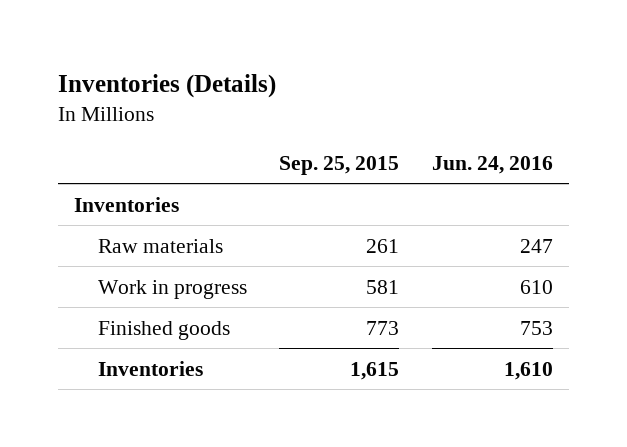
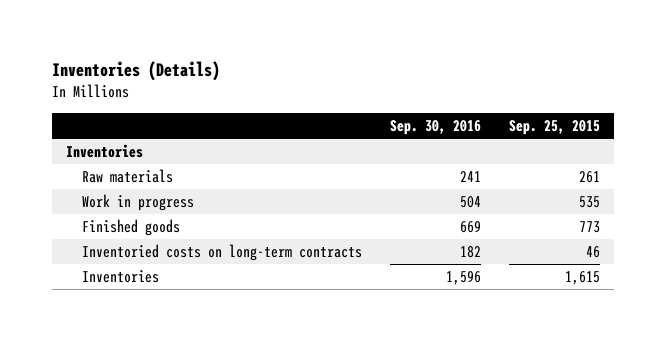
[431,155,553,174] Jun. 24, 2016 -> none
none -> [390,120,482,136] Sep. 30, 2016
[366,279,400,294] 581 -> [579,196,601,209] 535
none -> [82,244,363,262] Inventoried costs on long-term contracts

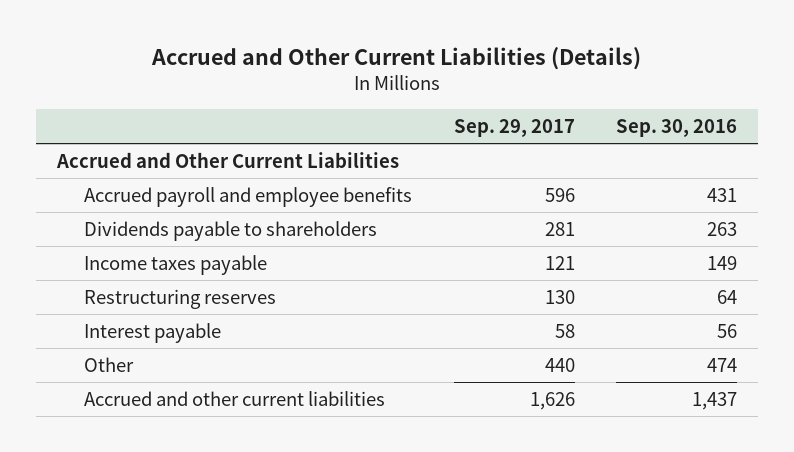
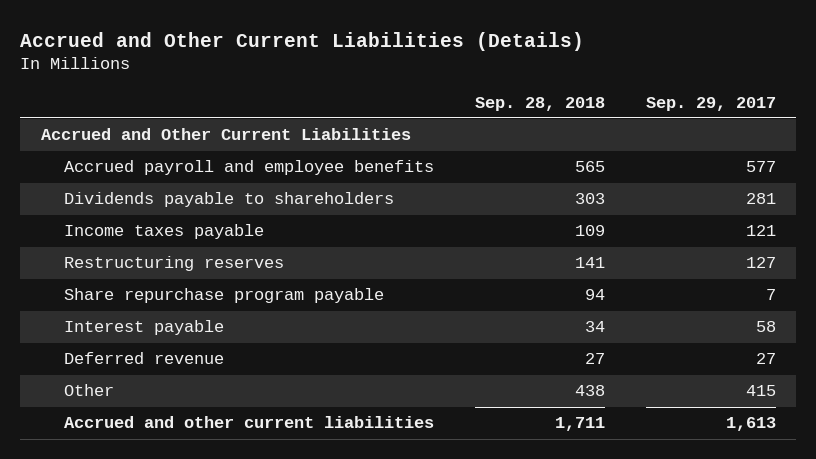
[616,118,738,137] Sep. 30, 2016 -> none
none -> [474,96,605,111] Sep. 28, 2018
[544,188,575,203] 596 -> [745,161,776,173] 577
[544,290,575,305] 130 -> [745,257,776,269] 127
none -> [64,288,385,304] Share repurchase program payable
none -> [64,352,225,365] Deferred revenue
[544,358,575,373] 440 -> [745,385,776,397] 415
[529,392,575,411] 1,626 -> [725,417,776,432] 1,613

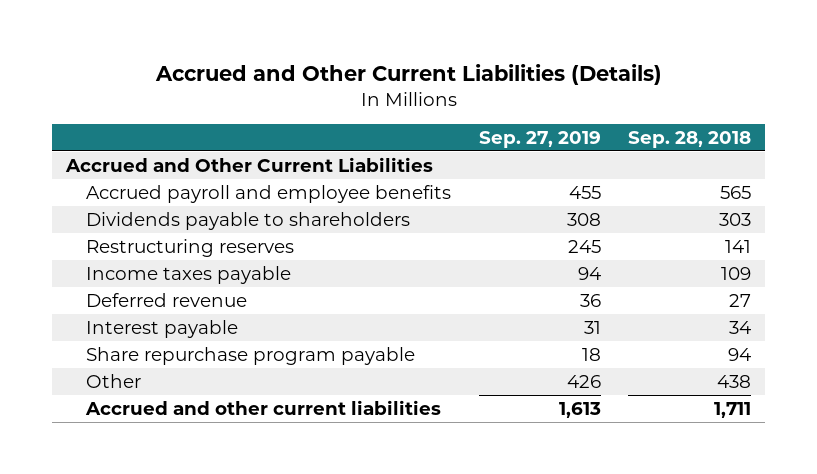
[645,96,776,111] Sep. 29, 2017 -> none
none -> [478,131,601,149] Sep. 27, 2019
[64,224,265,240] Income taxes payable -> [86,265,292,284] Income taxes payable
[64,320,225,336] Interest payable -> [86,319,239,338] Interest payable
[64,288,385,304] Share repurchase program payable -> [86,346,416,365] Share repurchase program payable

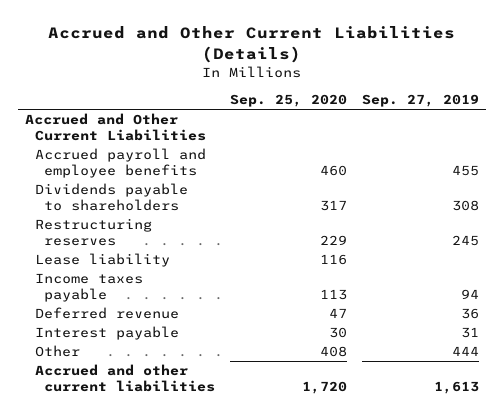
[628,131,752,149] Sep. 28, 2018 -> none
none -> [229,93,347,107] Sep. 25, 2020
none -> [34,253,170,268] Lease liability
[86,346,416,365] Share repurchase program payable -> none
[566,374,601,388] 426 -> [451,346,479,357] 444

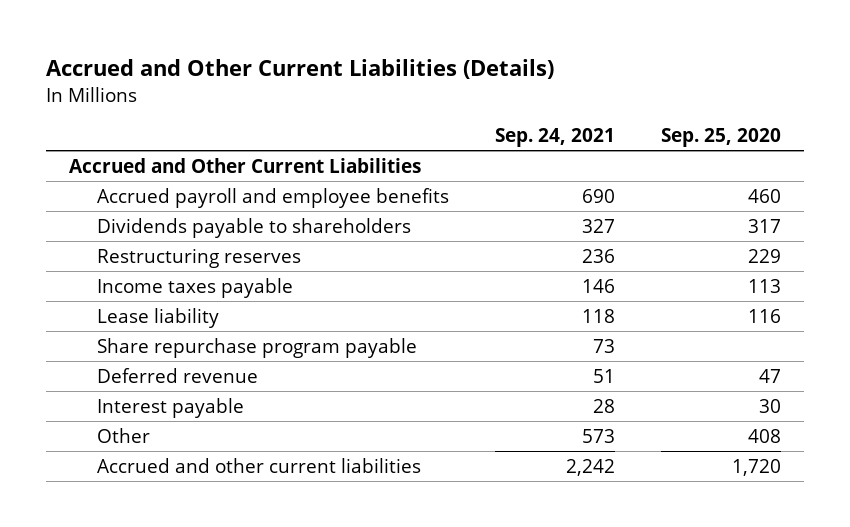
[361,93,479,107] Sep. 27, 2019 -> none
none -> [494,128,615,148] Sep. 24, 2021
[34,253,170,268] Lease liability -> [96,307,219,328] Lease liability
none -> [96,337,417,358] Share repurchase program payable

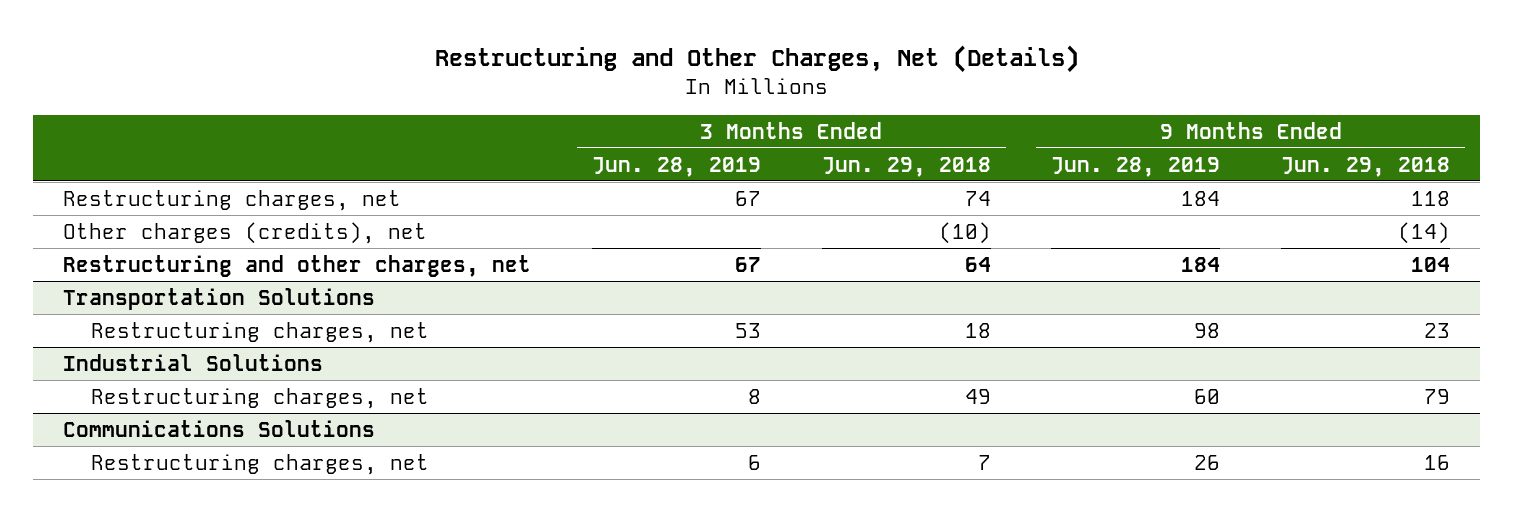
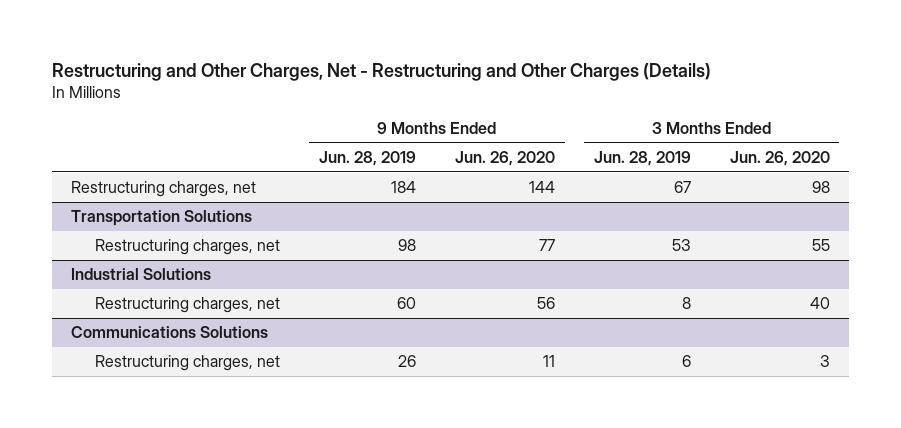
[434,44,1079,73] Restructuring and Other Charges, Net (Details) -> [51,62,711,81] Restructuring and Other Charges, Net - Restructuring and Other Charges (Details)
[821,156,991,177] Jun. 29, 2018 -> none
[1280,156,1450,177] Jun. 29, 2018 -> none
none -> [454,151,555,167] Jun. 26, 2020
none -> [729,151,830,167] Jun. 26, 2020
[63,221,428,244] Other charges (credits), net -> none
[63,254,532,277] Restructuring and other charges, net -> none

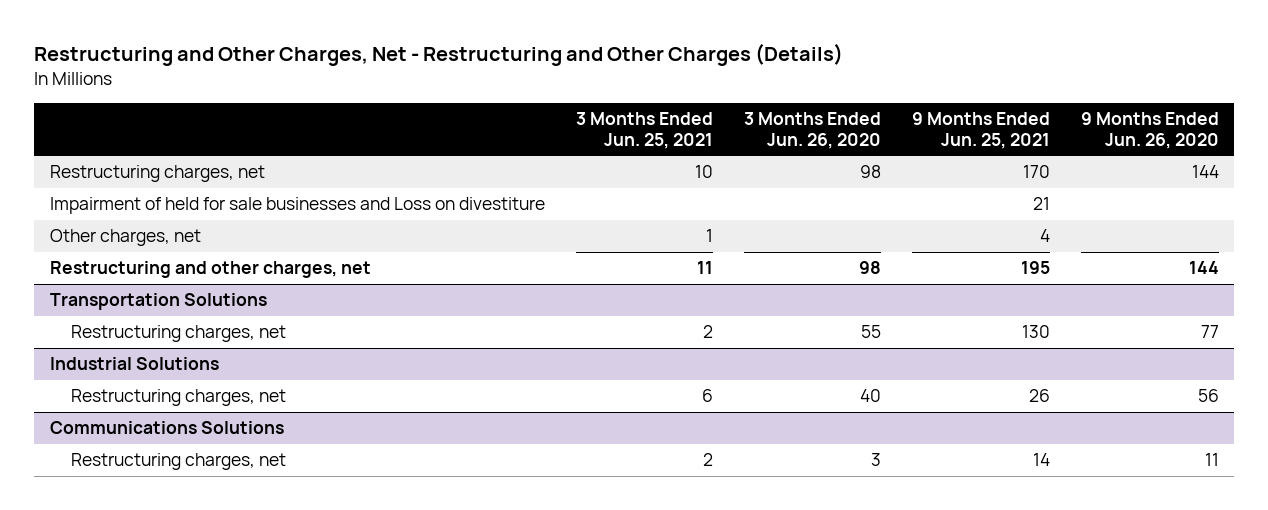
[319,151,417,167] Jun. 28, 2019 -> none
[593,151,691,167] Jun. 28, 2019 -> none
none -> [575,112,713,149] 3 Months Ended Jun. 25, 2021
none -> [911,112,1050,149] 9 Months Ended Jun. 25, 2021
none -> [49,197,545,215] Impairment of held for sale businesses and Loss on divestiture
none -> [49,229,201,247] Other charges, net
none -> [49,261,371,279] Restructuring and other charges, net

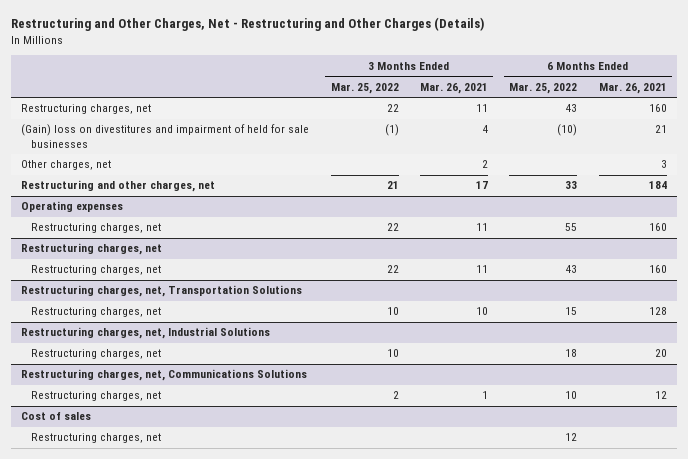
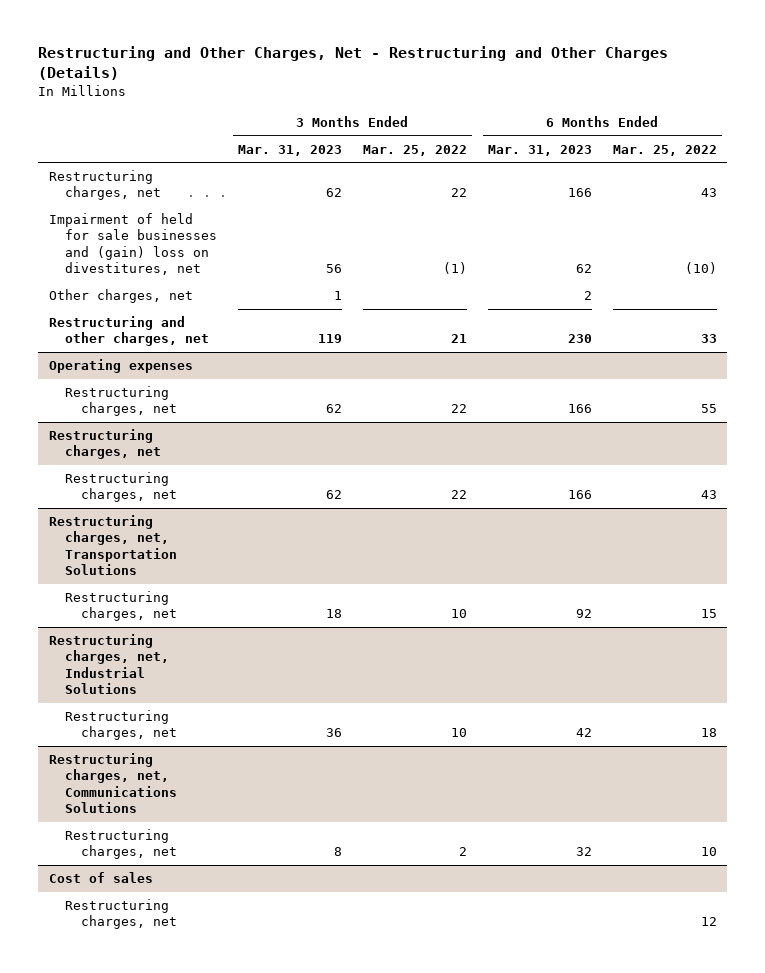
[419,82,488,94] Mar. 26, 2021 -> none
[598,82,667,94] Mar. 26, 2021 -> none
none -> [237,144,342,156] Mar. 31, 2023
none -> [487,144,592,156] Mar. 31, 2023
[21,124,310,148] (Gain) loss on divestitures and impairment of held for sale businesses -> [48,213,217,276] Impairment of held for sale businesses and (gain) loss on divestitures, net

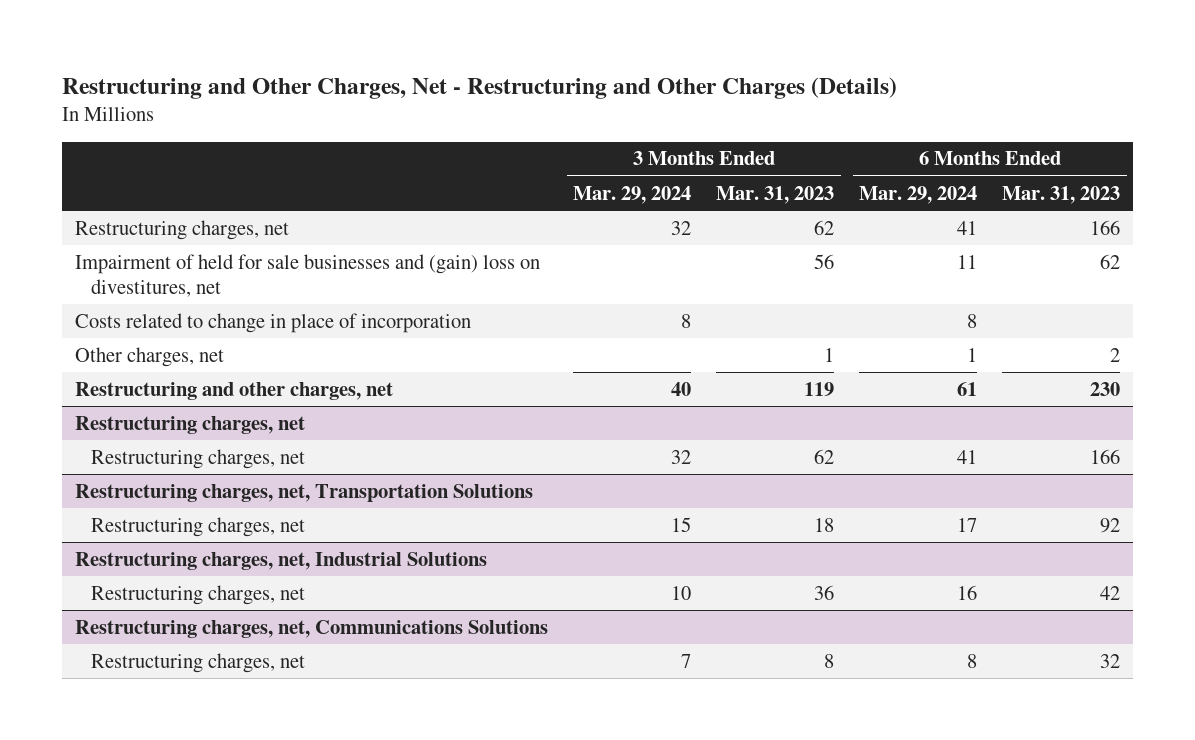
[362,144,467,156] Mar. 25, 2022 -> none
[612,144,717,156] Mar. 25, 2022 -> none
none -> [573,185,692,204] Mar. 29, 2024
none -> [859,185,978,204] Mar. 29, 2024
none -> [74,312,471,333] Costs related to change in place of incorporation
[48,359,193,374] Operating expenses -> none
[64,386,178,417] Restructuring charges, net -> none
[48,872,153,884] Cost of sales -> none
[64,899,178,930] Restructuring charges, net -> none

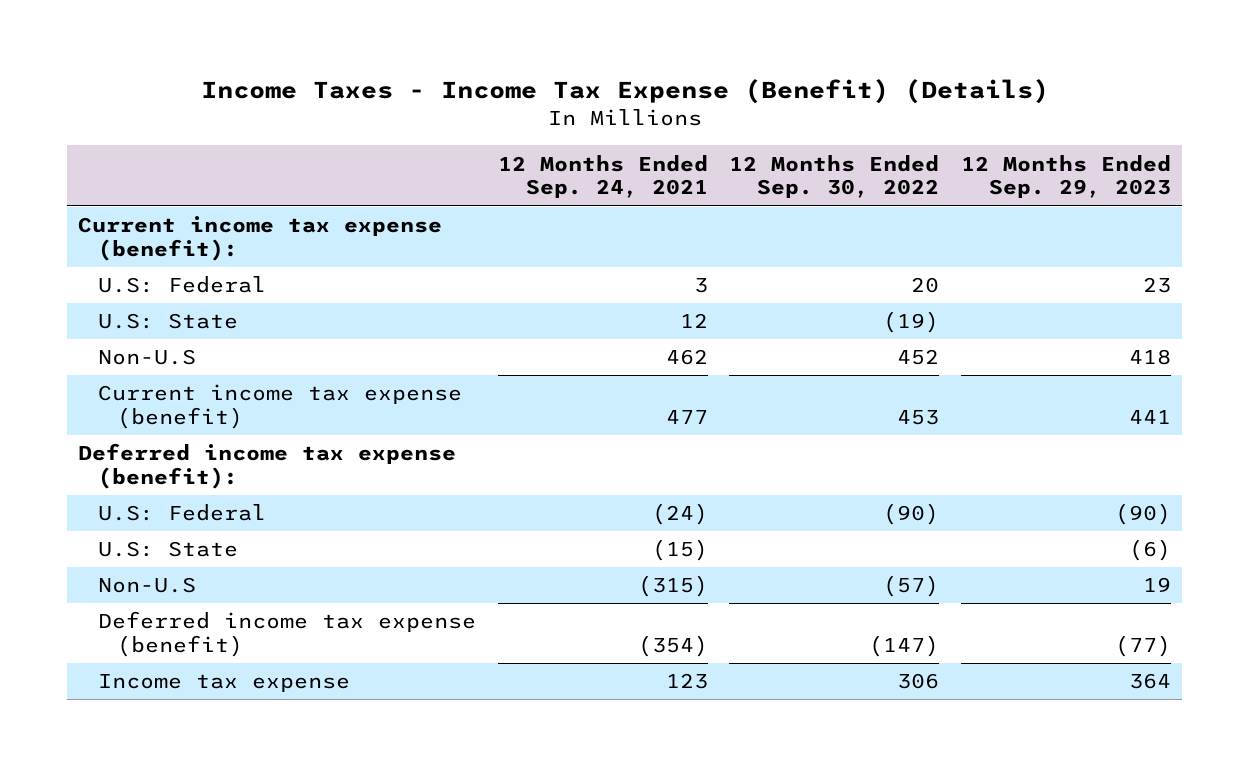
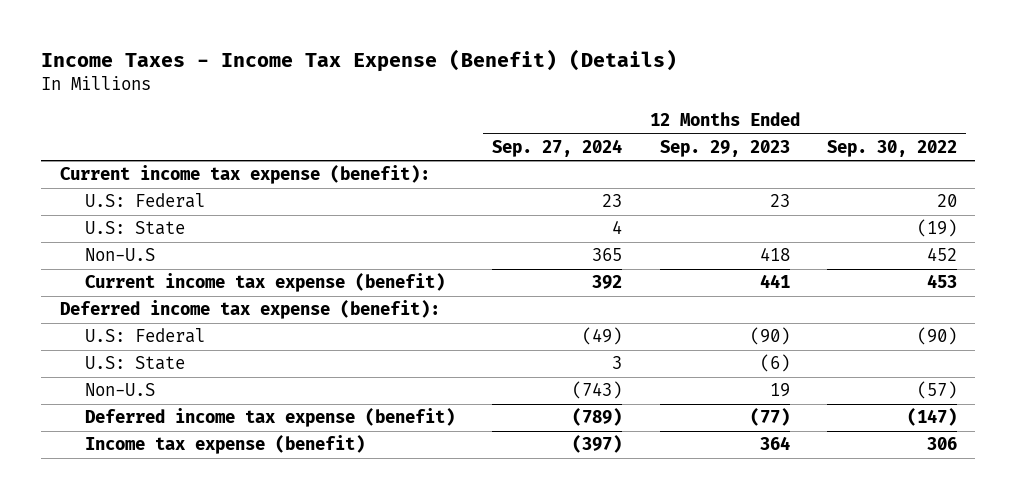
[497,154,708,199] 12 Months Ended Sep. 24, 2021 -> none
none -> [492,138,623,157] Sep. 27, 2024
[97,674,350,693] Income tax expense -> [85,435,366,455] Income tax expense (benefit)

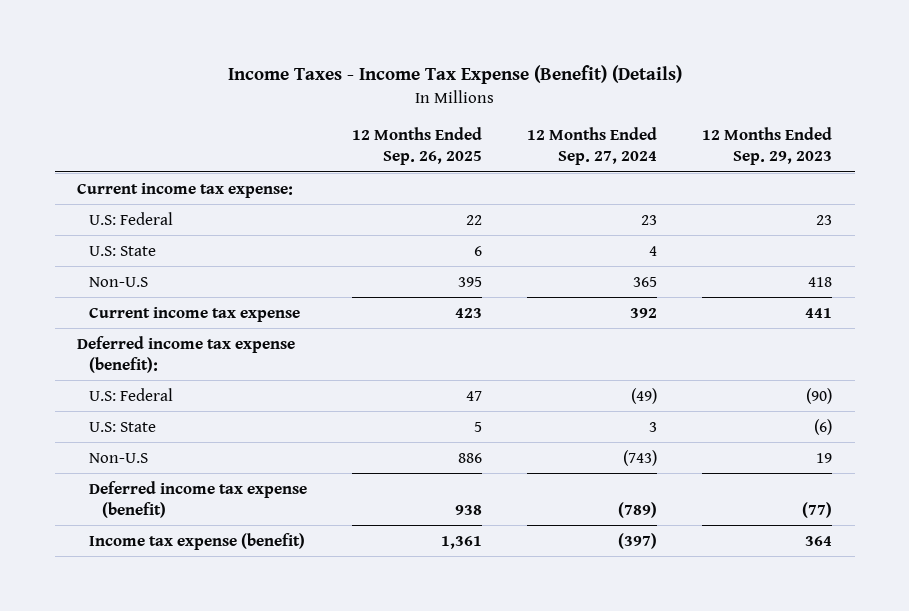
[826,139,957,157] Sep. 30, 2022 -> none
none -> [352,127,483,166] 12 Months Ended Sep. 26, 2025
[59,165,430,185] Current income tax expense (benefit): -> [76,182,293,198] Current income tax expense:
[85,273,446,293] Current income tax expense (benefit) -> [89,306,301,322] Current income tax expense

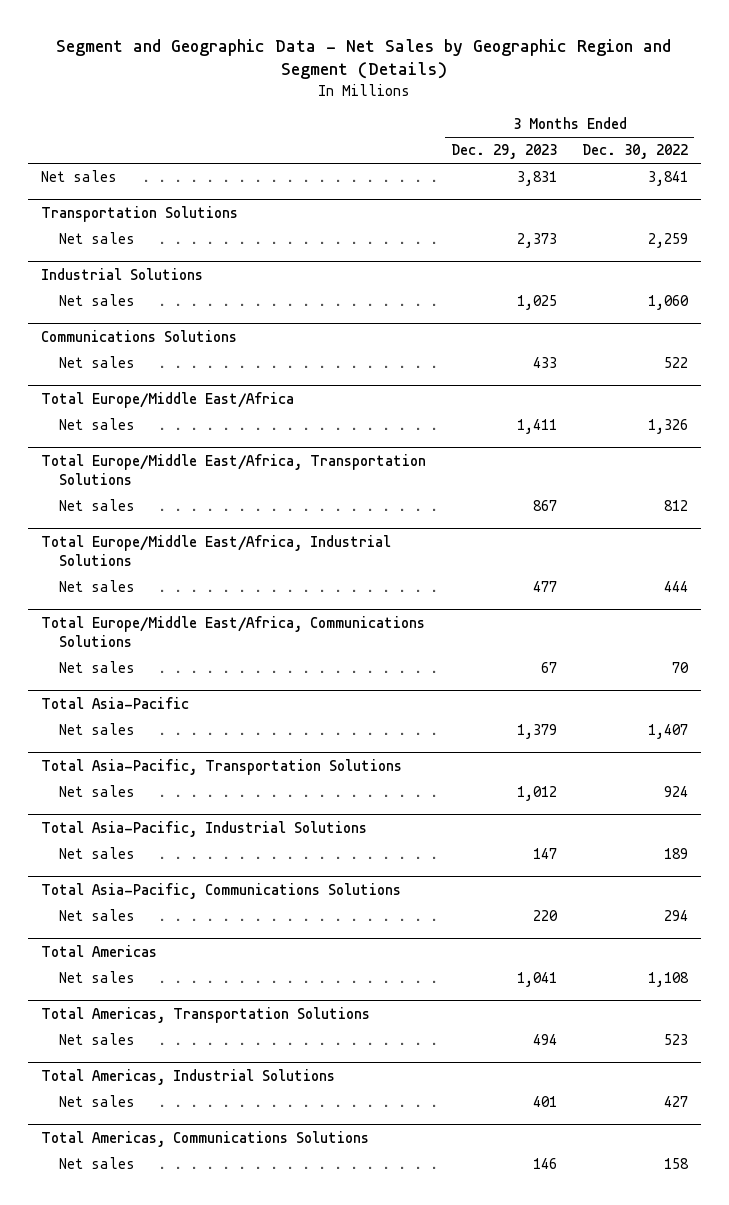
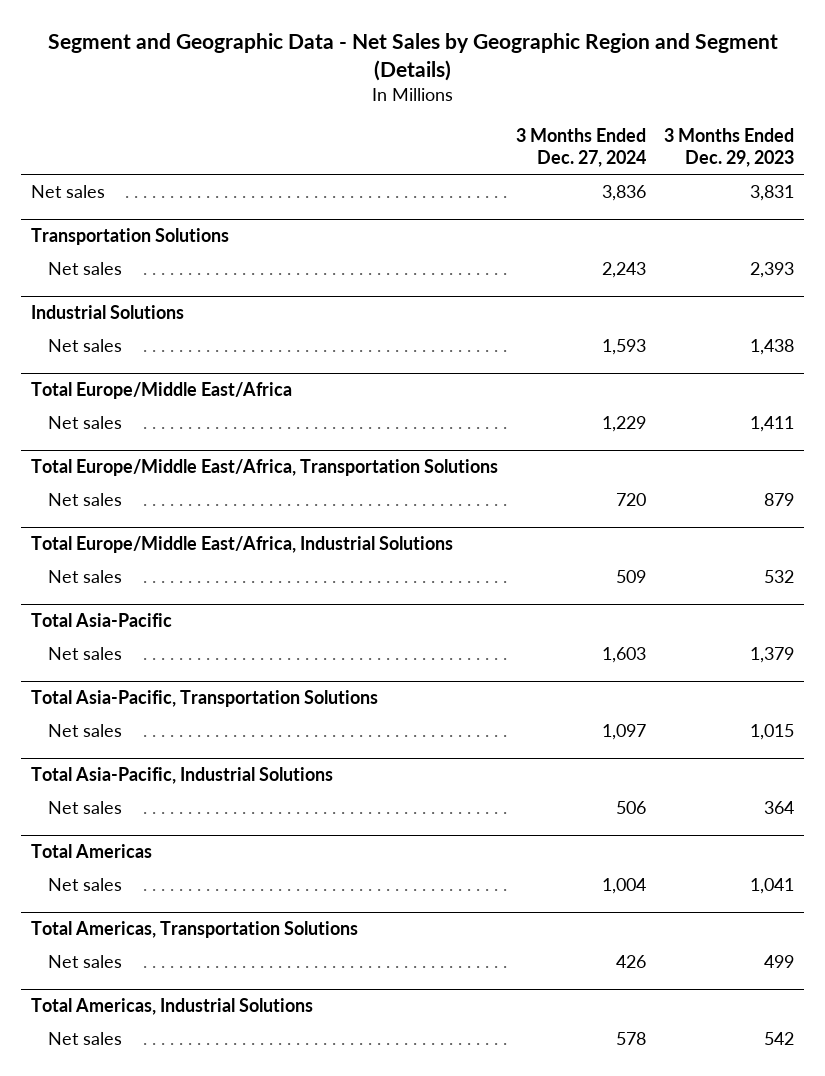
[582,144,689,160] Dec. 30, 2022 -> none
none -> [516,127,647,168] 3 Months Ended Dec. 27, 2024
[516,233,557,249] 2,373 -> [750,261,795,278] 2,393
[40,329,237,342] Communications Solutions -> none
[59,356,136,369] Net sales -> none
[516,295,557,311] 1,025 -> [750,338,795,355] 1,438
[532,500,557,512] 867 -> [764,492,795,506] 879
[40,615,425,647] Total Europe/Middle East/Africa, Communications Solutions -> none
[59,661,136,674] Net sales -> none
[532,581,557,593] 477 -> [764,569,795,583] 532
[516,786,557,802] 1,012 -> [750,723,795,740] 1,015
[40,882,401,899] Total Asia-Pacific, Communications Solutions -> none
[59,909,136,922] Net sales -> none
[532,848,557,860] 147 -> [764,800,795,814] 364
[532,1034,557,1046] 494 -> [764,954,795,968] 499
[40,1130,369,1147] Total Americas, Communications Solutions -> none
[59,1157,136,1170] Net sales -> none
[532,1096,557,1108] 401 -> [764,1031,795,1045] 542

